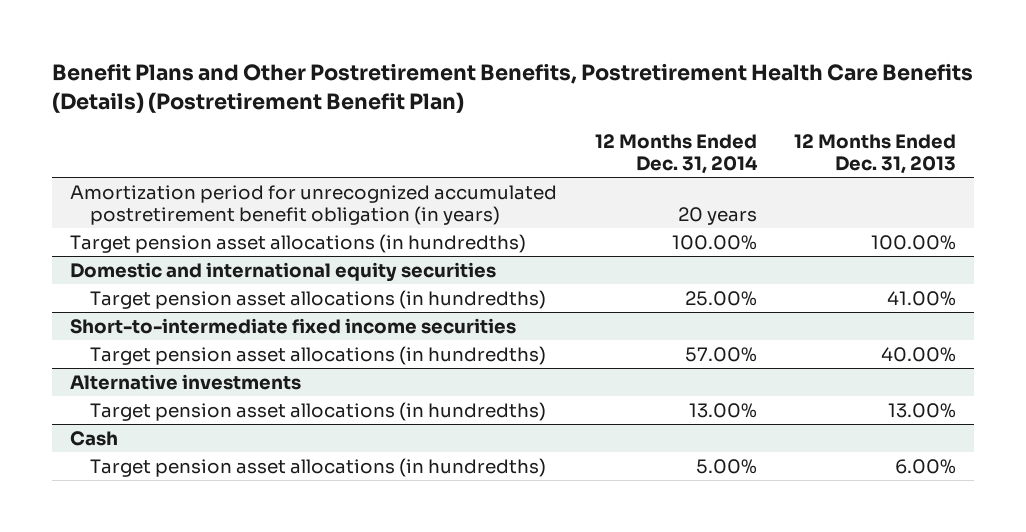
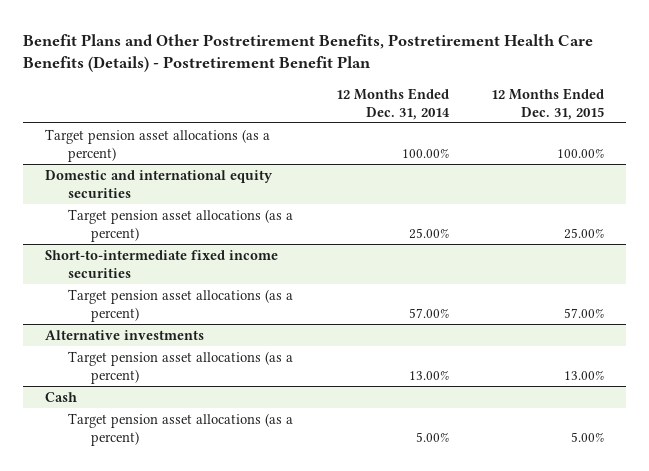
[51,63,973,113] Benefit Plans and Other Postretirement Benefits, Postretirement Health Care Benefits (Details) (Postretirement Benefit Plan) -> [23,33,594,73] Benefit Plans and Other Postretirement Benefits, Postretirement Health Care Benefits (Details) - Postretirement Benefit Plan
[793,134,956,175] 12 Months Ended Dec. 31, 2013 -> none
none -> [491,87,605,120] 12 Months Ended Dec. 31, 2015
[70,184,558,225] Amortization period for unrecognized accumulated postretirement benefit obligation (in years) -> none
[70,233,527,253] Target pension asset allocations (in hundredths) -> [44,128,270,162] Target pension asset allocations (as a percent)
[90,289,547,309] Target pension asset allocations (in hundredths) -> [67,208,293,242] Target pension asset allocations (as a percent)
[90,345,547,365] Target pension asset allocations (in hundredths) -> [67,288,293,322] Target pension asset allocations (as a percent)
[90,401,547,421] Target pension asset allocations (in hundredths) -> [67,350,293,384] Target pension asset allocations (as a percent)
[90,457,547,477] Target pension asset allocations (in hundredths) -> [67,412,293,446] Target pension asset allocations (as a percent)

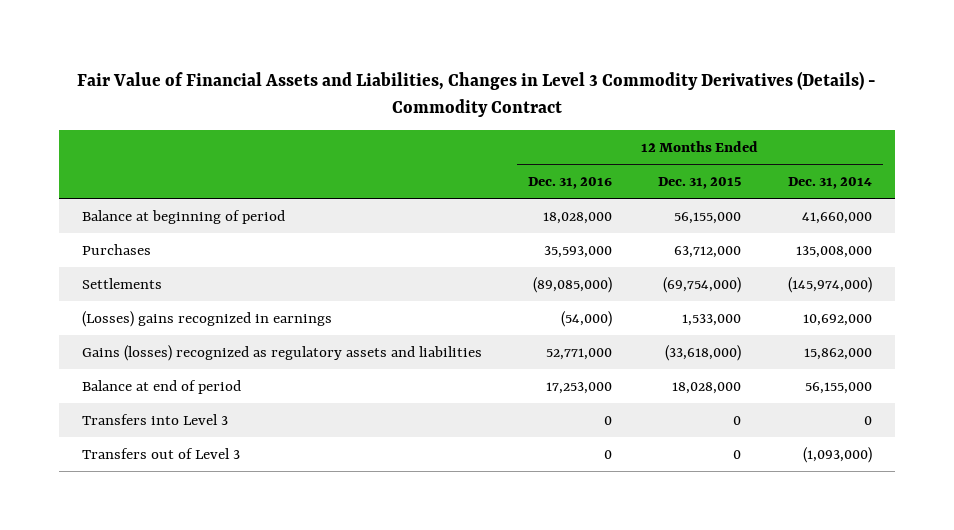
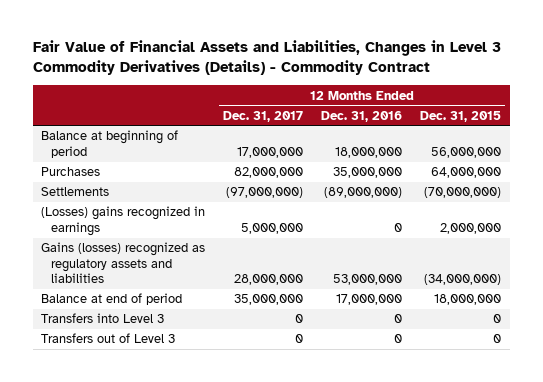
[787,177,872,190] Dec. 31, 2014 -> none
none -> [223,110,304,122] Dec. 31, 2017
[543,212,613,225] 18,028,000 -> [335,146,403,158] 18,000,000
[674,212,742,225] 56,155,000 -> [431,146,502,158] 56,000,000
[544,246,613,259] 35,593,000 -> [333,167,403,179] 35,000,000
[674,246,742,259] 63,712,000 -> [431,167,502,179] 64,000,000
[533,277,613,294] (89,085,000) -> [324,187,403,199] (89,000,000)
[663,277,742,294] (69,754,000) -> [424,187,502,199] (70,000,000)
[561,311,613,328] (54,000) -> [394,222,403,232] 0
[682,314,742,327] 1,533,000 -> [440,222,502,234] 2,000,000
[546,348,613,361] 52,771,000 -> [333,274,403,286] 53,000,000
[665,345,742,362] (33,618,000) -> [424,274,502,286] (34,000,000)
[546,382,613,395] 17,253,000 -> [336,294,403,306] 17,000,000
[672,382,742,395] 18,028,000 -> [434,294,502,306] 18,000,000

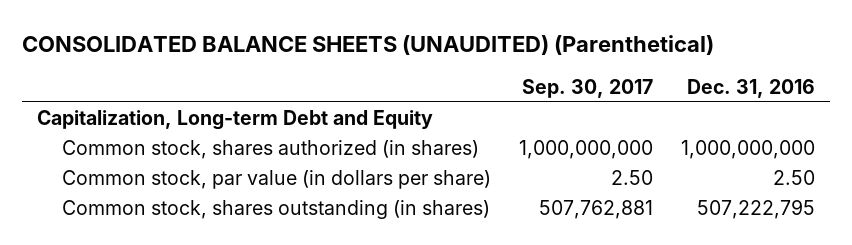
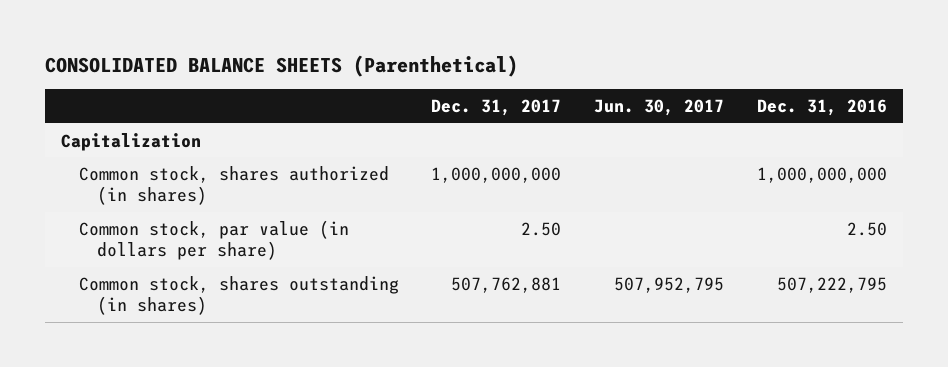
[22,35,715,56] CONSOLIDATED BALANCE SHEETS (UNAUDITED) (Parenthetical) -> [44,54,518,77] CONSOLIDATED BALANCE SHEETS (Parenthetical)
[521,78,653,98] Sep. 30, 2017 -> none
none -> [431,98,562,116] Dec. 31, 2017
none -> [594,98,725,116] Jun. 30, 2017
[36,109,433,130] Capitalization, Long-term Debt and Equity -> [60,132,201,151] Capitalization

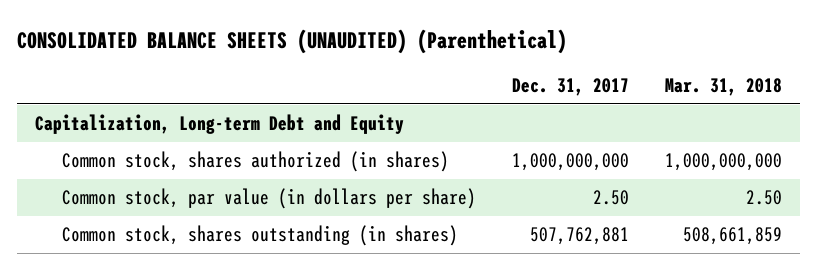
[44,54,518,77] CONSOLIDATED BALANCE SHEETS (Parenthetical) -> [17,28,568,54] CONSOLIDATED BALANCE SHEETS (UNAUDITED) (Parenthetical)
[594,98,725,116] Jun. 30, 2017 -> none
[756,98,887,116] Dec. 31, 2016 -> none
none -> [665,78,783,97] Mar. 31, 2018
[60,132,201,151] Capitalization -> [35,114,405,135] Capitalization, Long-term Debt and Equity

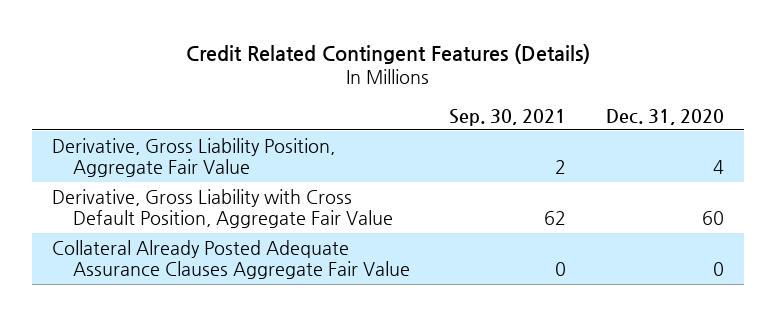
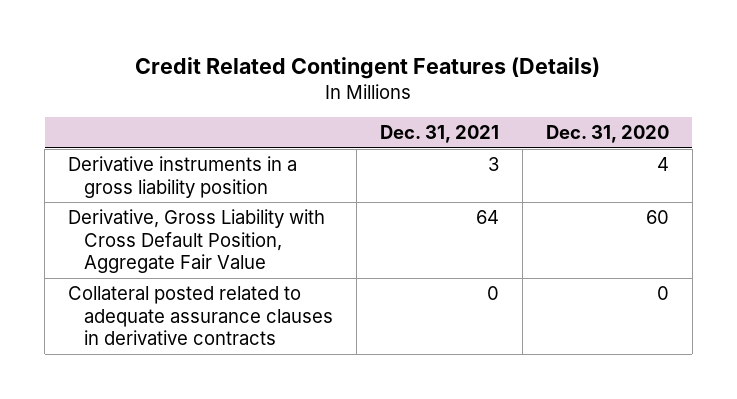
[449,108,567,126] Sep. 30, 2021 -> none
none -> [379,125,499,144] Dec. 31, 2021
[52,137,336,178] Derivative, Gross Liability Position, Aggregate Fair Value -> [68,156,298,198] Derivative instruments in a gross liability position
[52,239,410,280] Collateral Already Posted Adequate Assurance Clauses Aggregate Fair Value -> [68,286,333,346] Collateral posted related to adequate assurance clauses in derivative contracts

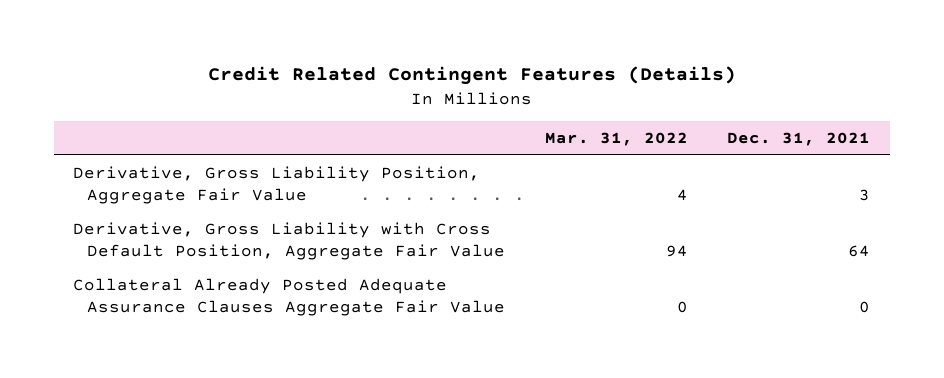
[545,125,669,144] Dec. 31, 2020 -> none
none -> [544,132,688,147] Mar. 31, 2022
[68,156,298,198] Derivative instruments in a gross liability position -> [73,165,481,205] Derivative, Gross Liability Position, Aggregate Fair Value
[68,286,333,346] Collateral posted related to adequate assurance clauses in derivative contracts -> [73,277,506,317] Collateral Already Posted Adequate Assurance Clauses Aggregate Fair Value

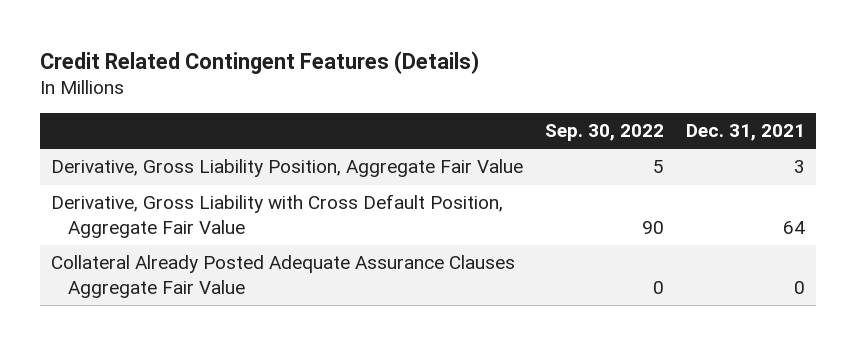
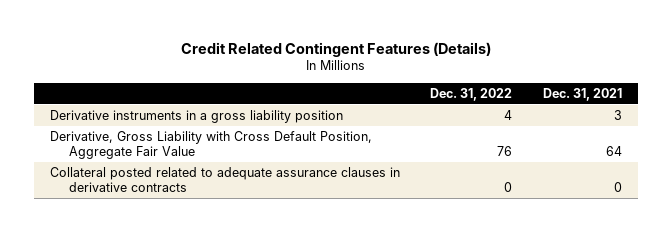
[544,124,664,142] Sep. 30, 2022 -> none
none -> [430,87,513,101] Dec. 31, 2022
[50,159,523,178] Derivative, Gross Liability Position, Aggregate Fair Value -> [49,110,343,124] Derivative instruments in a gross liability position
[50,255,515,298] Collateral Already Posted Adequate Assurance Clauses Aggregate Fair Value -> [49,167,400,193] Collateral posted related to adequate assurance clauses in derivative contracts

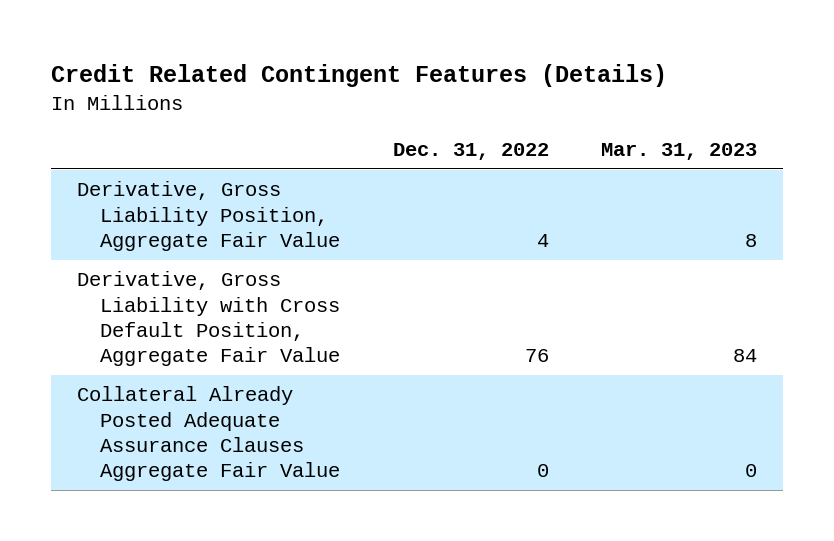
[543,87,623,101] Dec. 31, 2021 -> none
none -> [601,143,758,161] Mar. 31, 2023
[49,110,343,124] Derivative instruments in a gross liability position -> [76,181,341,251] Derivative, Gross Liability Position, Aggregate Fair Value
[49,167,400,193] Collateral posted related to adequate assurance clauses in derivative contracts -> [76,386,341,481] Collateral Already Posted Adequate Assurance Clauses Aggregate Fair Value

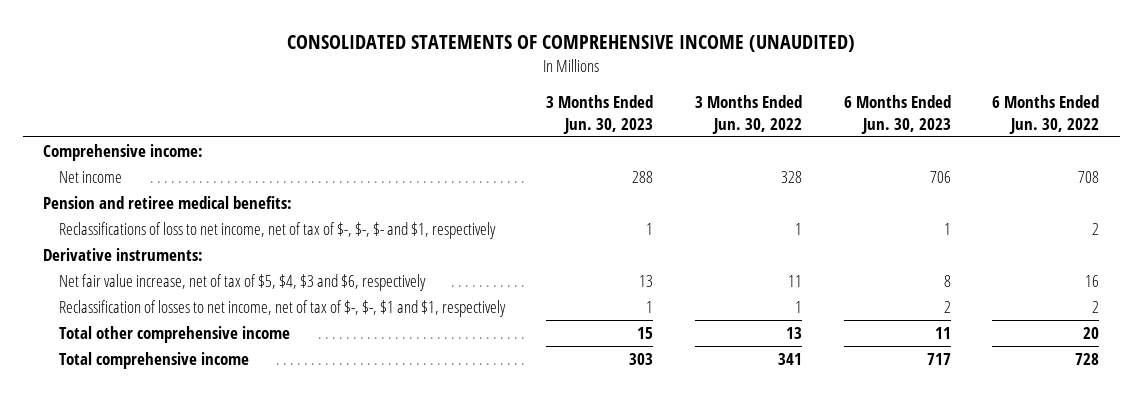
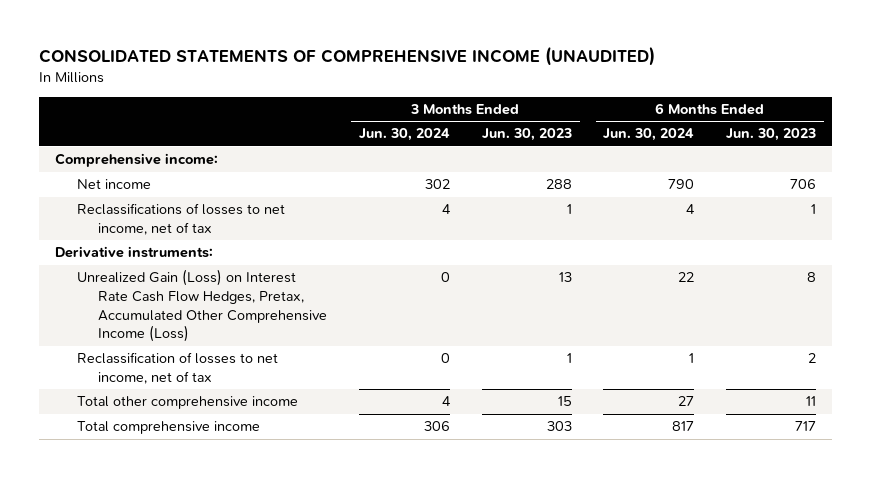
[694,95,802,134] 3 Months Ended Jun. 30, 2022 -> none
[992,95,1100,134] 6 Months Ended Jun. 30, 2022 -> none
none -> [359,128,451,142] Jun. 30, 2024
none -> [603,128,695,142] Jun. 30, 2024
[43,196,293,210] Pension and retiree medical benefits: -> none
[58,222,496,240] Reclassifications of loss to net income, net of tax of $-, $-, $- and $1, respectively -> [76,203,285,236] Reclassifications of losses to net income, net of tax
[58,274,426,292] Net fair value increase, net of tax of $5, $4, $3 and $6, respectively -> [76,269,328,343] Unrealized Gain (Loss) on Interest Rate Cash Flow Hedges, Pretax, Accumulated Other Comprehensive Income (Loss)
[58,300,506,318] Reclassification of losses to net income, net of tax of $-, $-, $1 and $1, respectively -> [76,352,278,385] Reclassification of losses to net income, net of tax

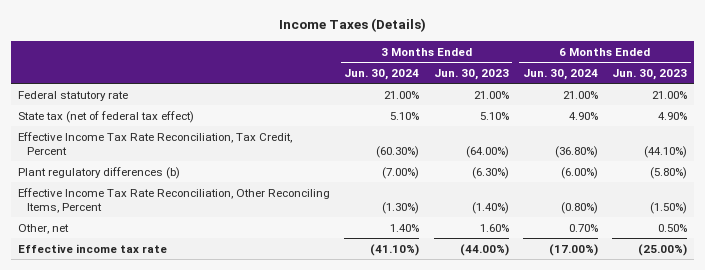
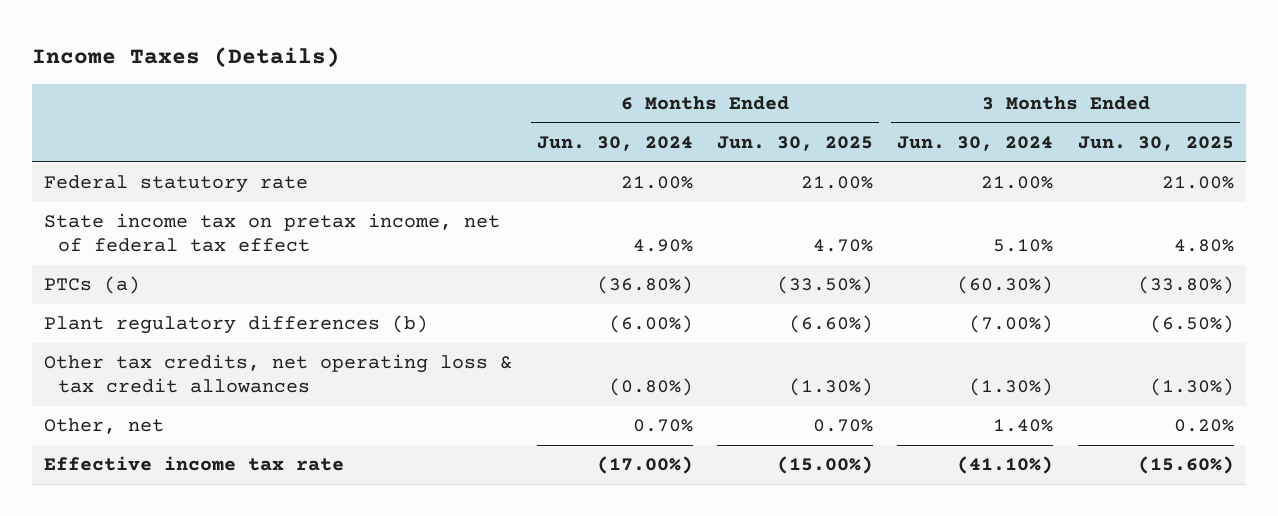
[433,68,509,80] Jun. 30, 2023 -> none
[612,68,688,80] Jun. 30, 2023 -> none
none -> [717,135,874,151] Jun. 30, 2025
none -> [1077,135,1234,151] Jun. 30, 2025
[18,110,195,123] State tax (net of federal tax effect) -> [44,213,501,252] State income tax on pretax income, net of federal tax effect
[18,131,293,155] Effective Income Tax Rate Reconciliation, Tax Credit, Percent -> [44,276,141,295] PTCs (a)
[18,187,331,213] Effective Income Tax Rate Reconciliation, Other Reconciling Items, Percent -> [44,354,513,393] Other tax credits, net operating loss & tax credit allowances

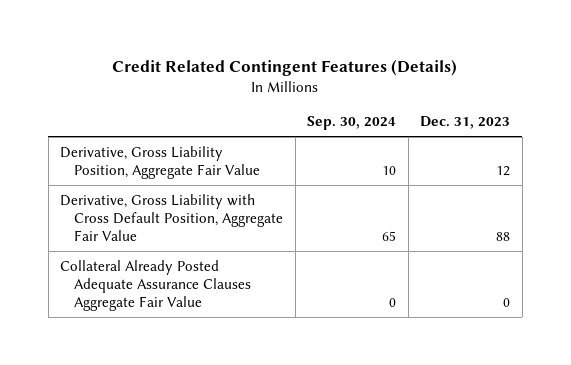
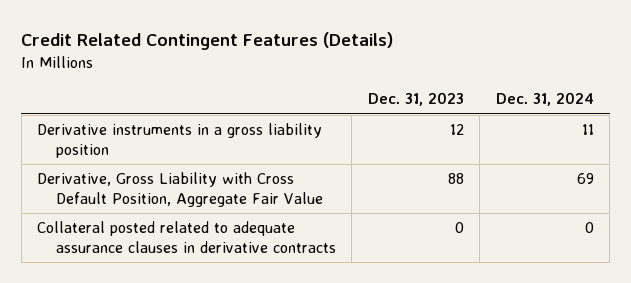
[307,116,397,131] Sep. 30, 2024 -> none
none -> [495,92,594,107] Dec. 31, 2024
[60,145,261,179] Derivative, Gross Liability Position, Aggregate Fair Value -> [37,123,323,158] Derivative instruments in a gross liability position
[60,259,252,311] Collateral Already Posted Adequate Assurance Clauses Aggregate Fair Value -> [37,221,337,253] Collateral posted related to adequate assurance clauses in derivative contracts

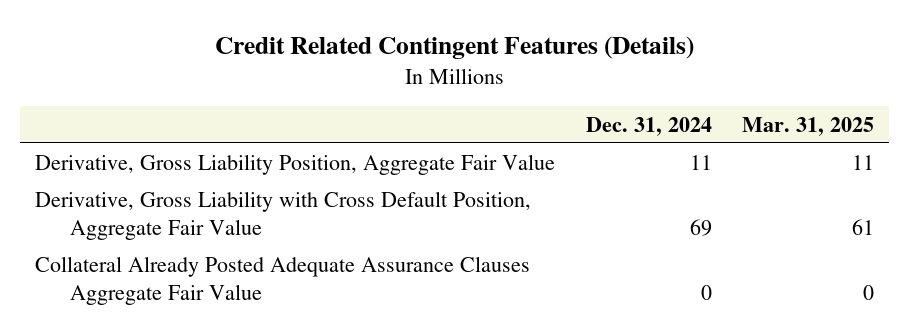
[367,92,464,107] Dec. 31, 2023 -> none
none -> [742,116,875,136] Mar. 31, 2025
[37,123,323,158] Derivative instruments in a gross liability position -> [35,153,556,175] Derivative, Gross Liability Position, Aggregate Fair Value
[37,221,337,253] Collateral posted related to adequate assurance clauses in derivative contracts -> [35,255,531,305] Collateral Already Posted Adequate Assurance Clauses Aggregate Fair Value

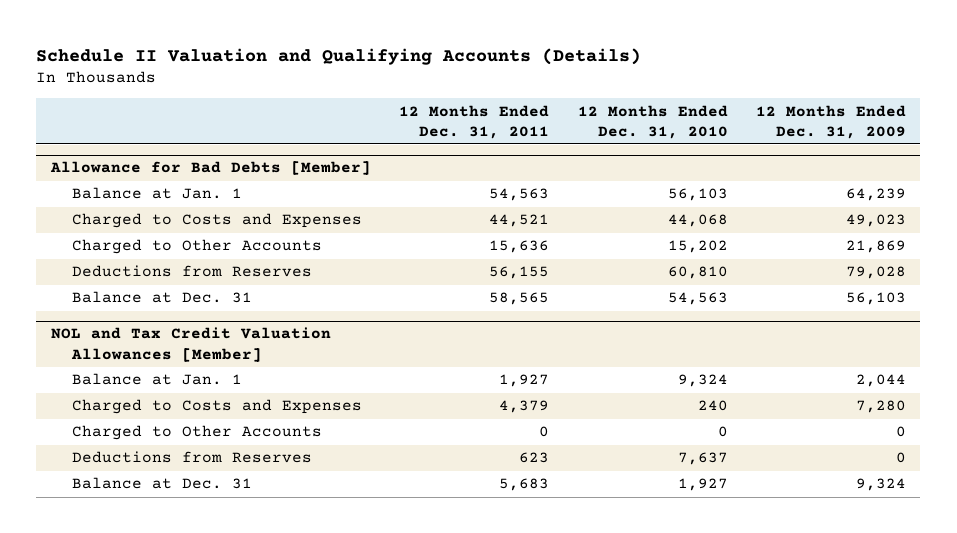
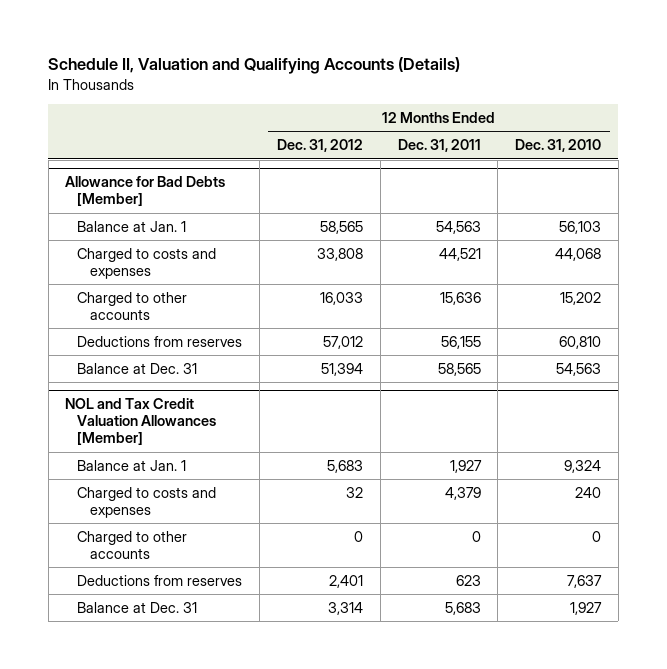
[36,47,642,65] Schedule II Valuation and Qualifying Accounts (Details) -> [48,57,461,75] Schedule II, Valuation and Qualifying Accounts (Details)
[756,104,907,139] 12 Months Ended Dec. 31, 2009 -> none
none -> [277,139,364,153] Dec. 31, 2012
[72,213,363,229] Charged to Costs and Expenses -> [77,247,217,279] Charged to costs and expenses
[72,239,323,255] Charged to Other Accounts -> [77,291,188,320] Charged to other accounts
[72,265,313,278] Deductions from Reserves -> [77,335,243,347] Deductions from reserves
[72,399,363,415] Charged to Costs and Expenses -> [77,486,217,518] Charged to costs and expenses
[72,425,323,441] Charged to Other Accounts -> [77,530,188,559] Charged to other accounts
[72,451,313,464] Deductions from Reserves -> [77,574,243,586] Deductions from reserves

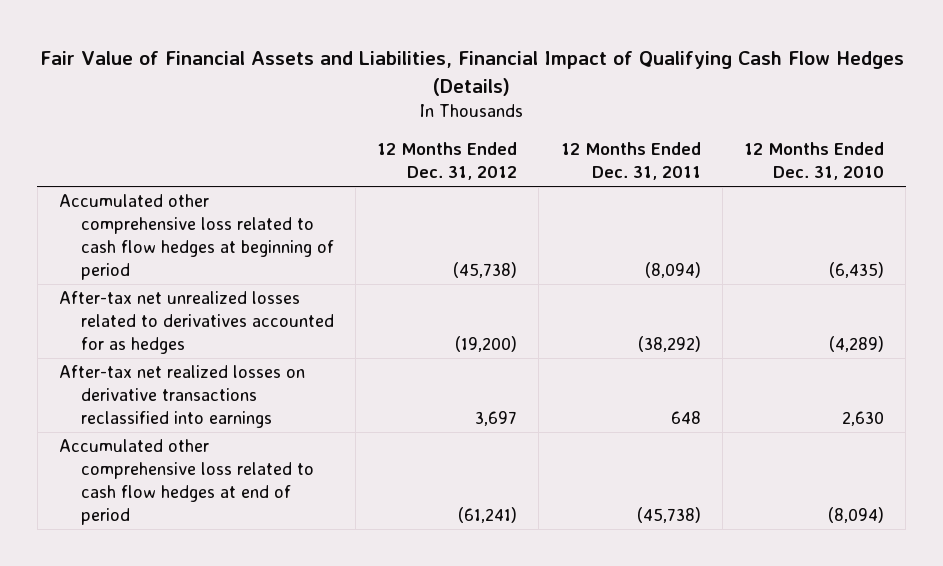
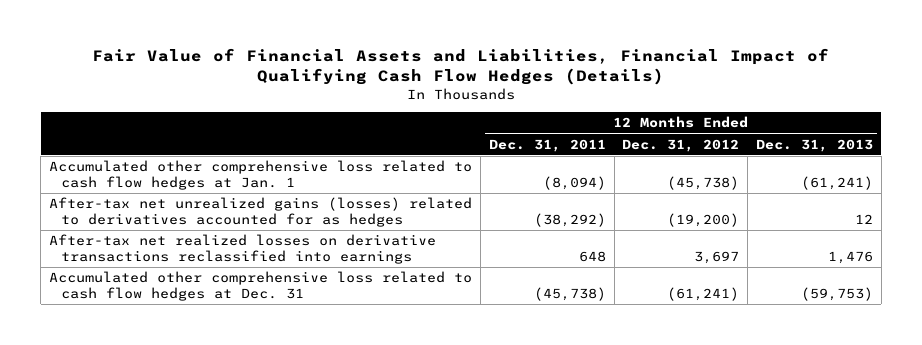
[744,142,885,181] 12 Months Ended Dec. 31, 2010 -> none
none -> [756,138,874,152] Dec. 31, 2013
[59,193,334,281] Accumulated other comprehensive loss related to cash flow hedges at beginning of period -> [49,160,473,191] Accumulated other comprehensive loss related to cash flow hedges at Jan. 1
[59,290,334,355] After-tax net unrealized losses related to derivatives accounted for as hedges -> [49,197,473,228] After-tax net unrealized gains (losses) related to derivatives accounted for as hedges
[59,438,314,526] Accumulated other comprehensive loss related to cash flow hedges at end of period -> [49,271,473,302] Accumulated other comprehensive loss related to cash flow hedges at Dec. 31

